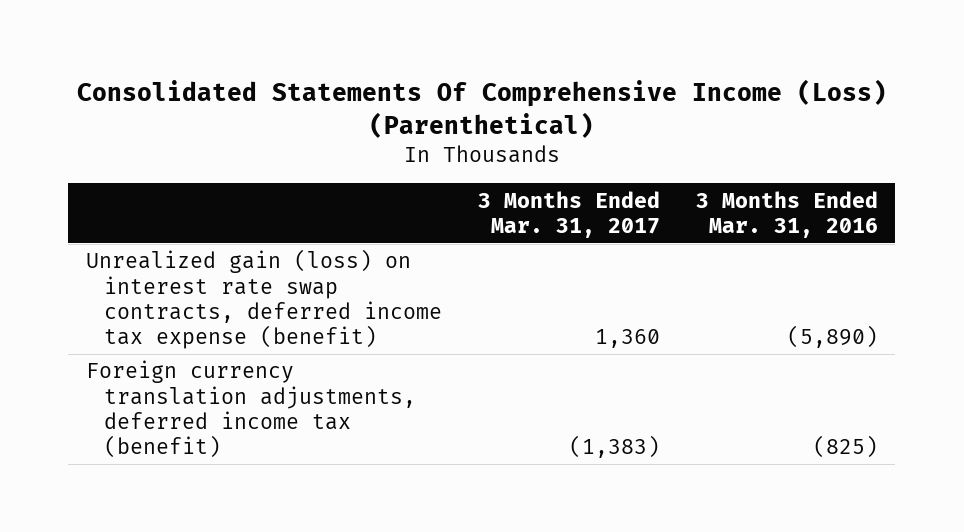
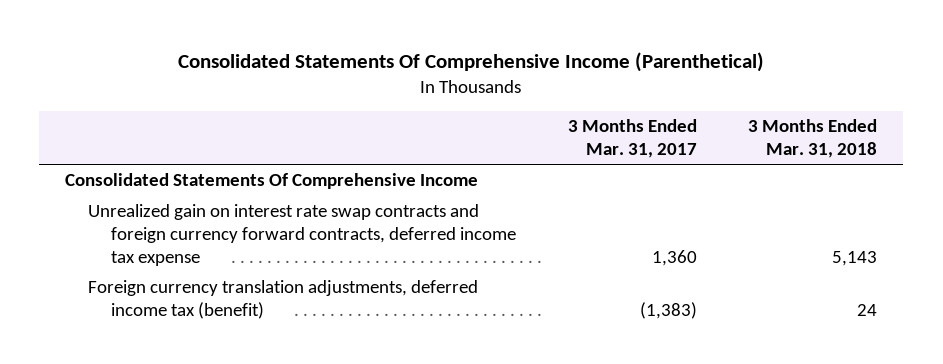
[76,78,887,138] Consolidated Statements Of Comprehensive Income (Loss) (Parenthetical) -> [178,51,765,72] Consolidated Statements Of Comprehensive Income (Parenthetical)
[695,190,878,238] 3 Months Ended Mar. 31, 2016 -> none
none -> [748,119,878,158] 3 Months Ended Mar. 31, 2018
none -> [65,173,479,190] Consolidated Statements Of Comprehensive Income
[86,249,442,350] Unrealized gain (loss) on interest rate swap contracts, deferred income tax expense (benefit) -> [88,204,517,266] Unrealized gain on interest rate swap contracts and foreign currency forward contracts, deferred income tax expense

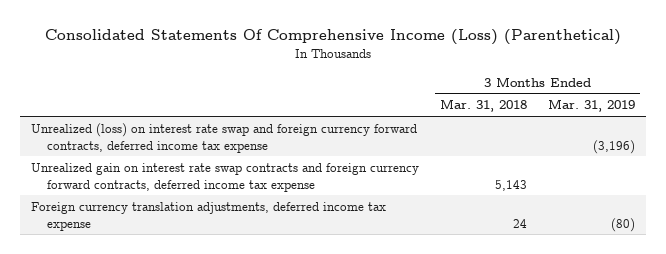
[178,51,765,72] Consolidated Statements Of Comprehensive Income (Parenthetical) -> [45,29,622,46] Consolidated Statements Of Comprehensive Income (Loss) (Parenthetical)
[567,119,697,158] 3 Months Ended Mar. 31, 2017 -> none
none -> [548,99,636,113] Mar. 31, 2019
[65,173,479,190] Consolidated Statements Of Comprehensive Income -> none
none -> [30,122,417,153] Unrealized (loss) on interest rate swap and foreign currency forward contracts, deferred income tax expense
[88,280,479,320] Foreign currency translation adjustments, deferred income tax (benefit) -> [30,201,386,231] Foreign currency translation adjustments, deferred income tax expense

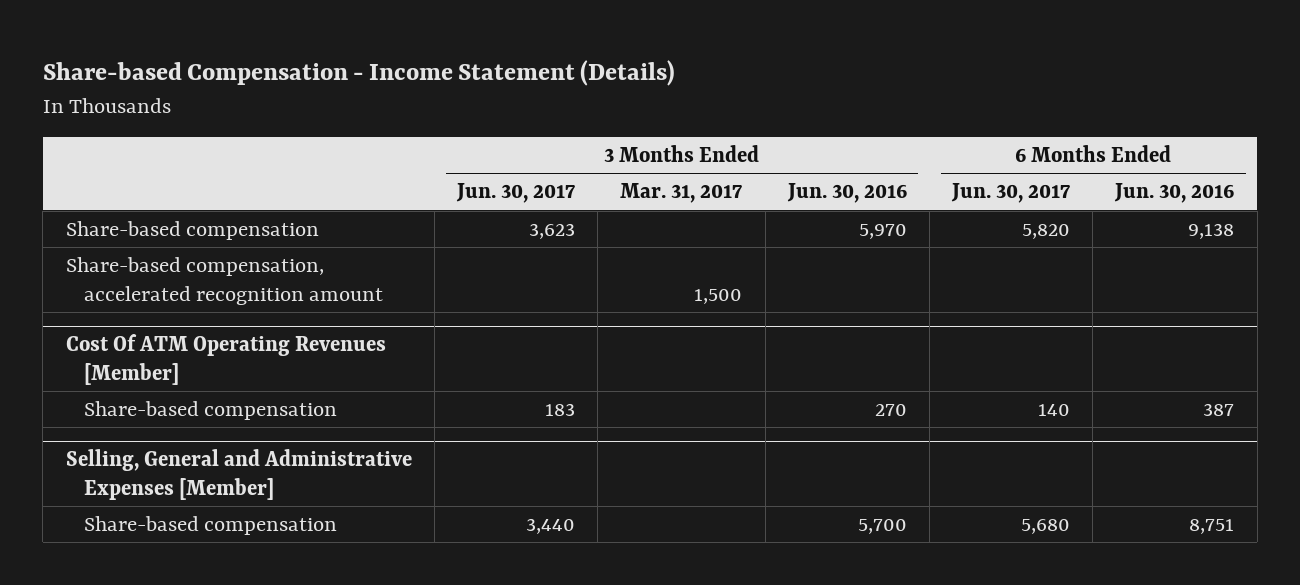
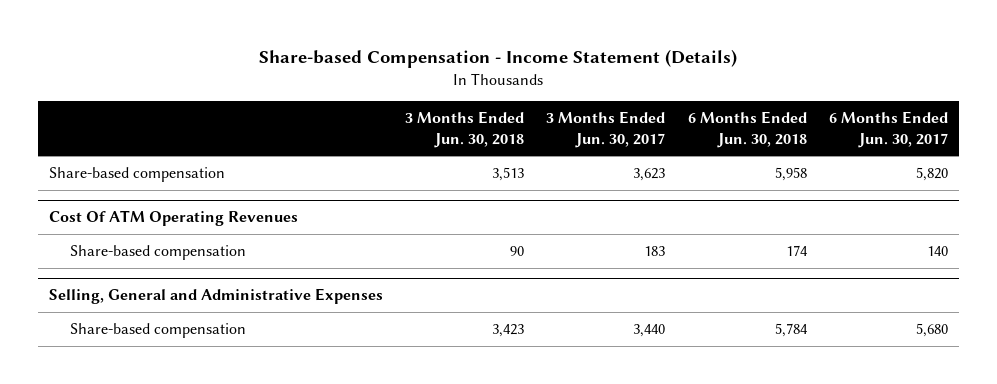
[620,183,743,204] Mar. 31, 2017 -> none
[786,183,907,204] Jun. 30, 2016 -> none
[1114,183,1235,204] Jun. 30, 2016 -> none
none -> [405,111,525,148] 3 Months Ended Jun. 30, 2018
none -> [687,111,807,148] 6 Months Ended Jun. 30, 2018
[65,257,384,305] Share-based compensation, accelerated recognition amount -> none
[65,334,386,386] Cost Of ATM Operating Revenues [Member] -> [49,210,299,227] Cost Of ATM Operating Revenues
[65,449,412,501] Selling, General and Administrative Expenses [Member] -> [49,288,384,305] Selling, General and Administrative Expenses

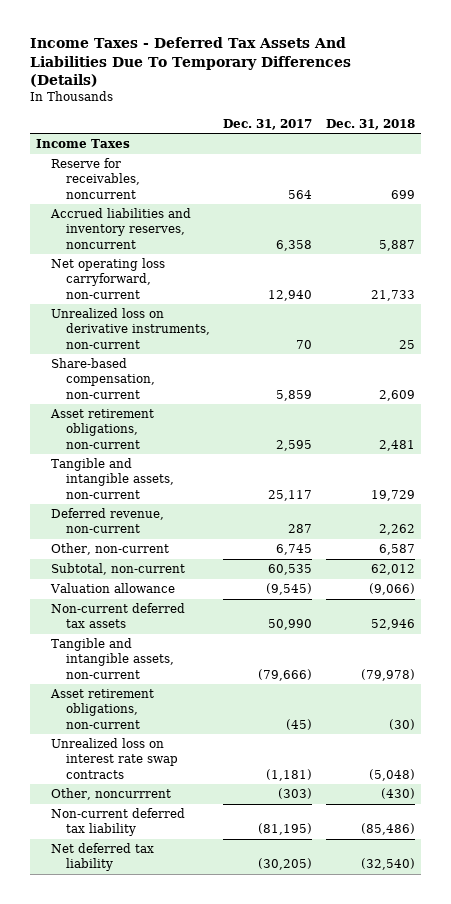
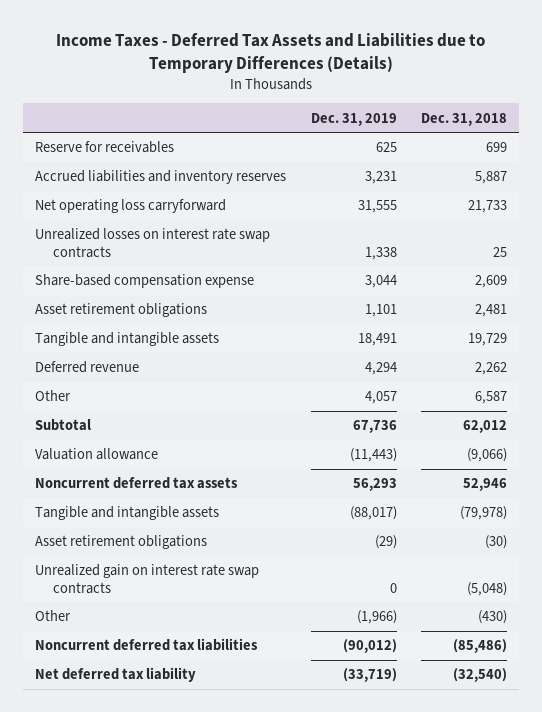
[29,37,351,88] Income Taxes - Deferred Tax Assets And Liabilities Due To Temporary Differences (Details) -> [56,32,486,73] Income Taxes - Deferred Tax Assets and Liabilities due to Temporary Differences (Details)
[223,118,313,130] Dec. 31, 2017 -> none
none -> [310,112,397,126] Dec. 31, 2019
[36,139,131,149] Income Taxes -> none
[50,308,210,349] Unrealized loss on derivative instruments, non-current -> none
[50,158,140,199] Reserve for receivables, noncurrent -> [35,141,175,154] Reserve for receivables
[49,208,191,249] Accrued liabilities and inventory reserves, noncurrent -> [35,170,287,185] Accrued liabilities and inventory reserves
[50,258,165,299] Net operating loss carryforward, non-current -> [35,199,227,214] Net operating loss carryforward
none -> [35,228,271,258] Unrealized losses on interest rate swap contracts
[50,358,155,399] Share-based compensation, non-current -> [35,274,255,289] Share-based compensation expense
[49,409,154,449] Asset retirement obligations, non-current -> [35,303,208,318] Asset retirement obligations
[50,458,174,499] Tangible and intangible assets, non-current -> [35,332,220,347] Tangible and intangible assets
[50,508,164,534] Deferred revenue, non-current -> [35,361,140,374] Deferred revenue
[50,543,169,556] Other, non-current -> [35,390,72,402] Other
[50,563,185,576] Subtotal, non-current -> [35,419,92,432] Subtotal
[50,603,185,629] Non-current deferred tax assets -> [35,477,239,490] Noncurrent deferred tax assets
[50,638,174,679] Tangible and intangible assets, non-current -> [35,506,220,521] Tangible and intangible assets
[49,689,154,729] Asset retirement obligations, non-current -> [35,535,208,550] Asset retirement obligations
[50,738,178,779] Unrealized loss on interest rate swap contracts -> [35,564,260,594] Unrealized gain on interest rate swap contracts
[50,788,171,801] Other, noncurrrent -> [35,610,72,622] Other
[50,808,185,837] Non-current deferred tax liability -> [35,638,259,652] Noncurrent deferred tax liabilities

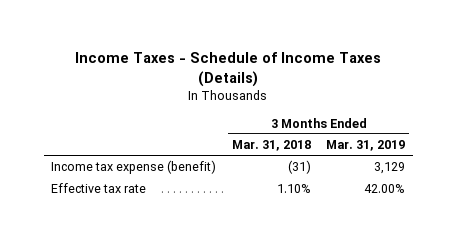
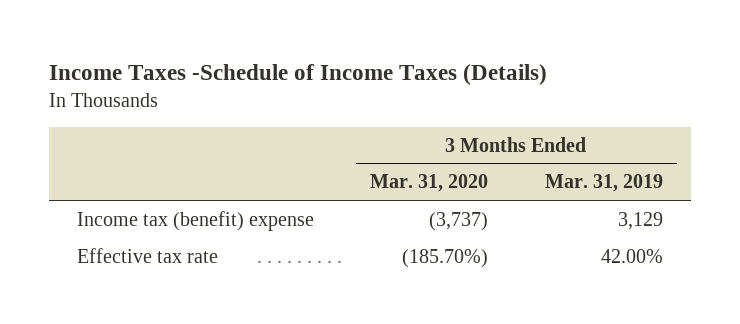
[75,52,382,87] Income Taxes - Schedule of Income Taxes (Details) -> [49,64,548,86] Income Taxes -Schedule of Income Taxes (Details)
[231,140,311,152] Mar. 31, 2018 -> none
none -> [370,174,489,193] Mar. 31, 2020
[51,160,217,175] Income tax expense (benefit) -> [77,210,315,231] Income tax (benefit) expense

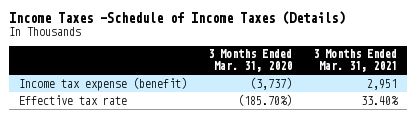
[544,174,663,193] Mar. 31, 2019 -> none
none -> [312,49,397,73] 3 Months Ended Mar. 31, 2021
[77,210,315,231] Income tax (benefit) expense -> [19,76,188,91] Income tax expense (benefit)

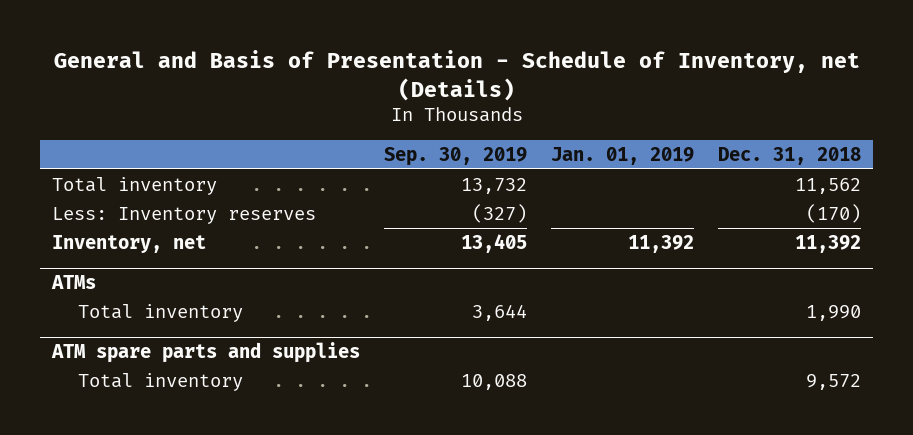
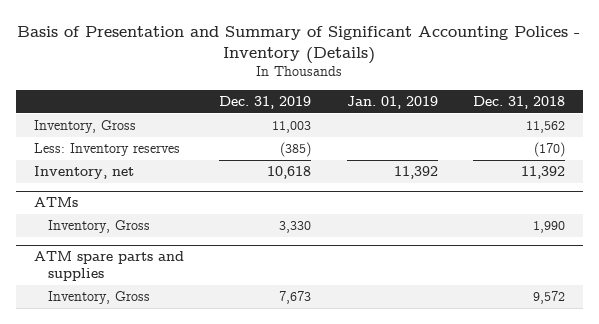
[53,50,860,101] General and Basis of Presentation - Schedule of Inventory, net (Details) -> [17,26,581,65] Basis of Presentation and Summary of Significant Accounting Polices - Inventory (Details)
[384,146,528,166] Sep. 30, 2019 -> none
none -> [219,96,312,110] Dec. 31, 2019
[52,176,218,195] Total inventory -> [33,120,136,134] Inventory, Gross
[78,303,244,322] Total inventory -> [47,220,150,234] Inventory, Gross
[78,372,244,391] Total inventory -> [47,291,150,305] Inventory, Gross

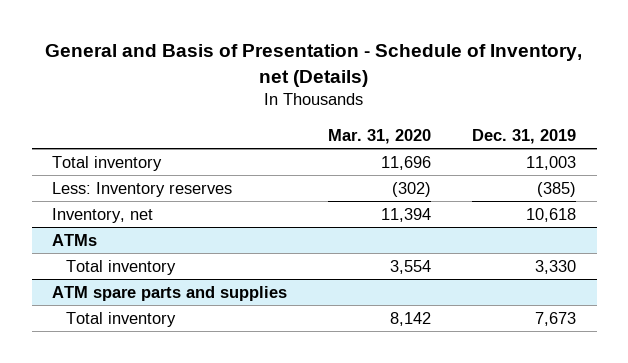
[17,26,581,65] Basis of Presentation and Summary of Significant Accounting Polices - Inventory (Details) -> [45,44,583,87] General and Basis of Presentation - Schedule of Inventory, net (Details)
[346,96,438,110] Jan. 01, 2019 -> none
[473,96,566,110] Dec. 31, 2018 -> none
none -> [328,128,432,144] Mar. 31, 2020
[33,120,136,134] Inventory, Gross -> [52,155,163,171] Total inventory
[47,220,150,234] Inventory, Gross -> [66,259,177,275] Total inventory
[47,291,150,305] Inventory, Gross -> [66,311,177,327] Total inventory

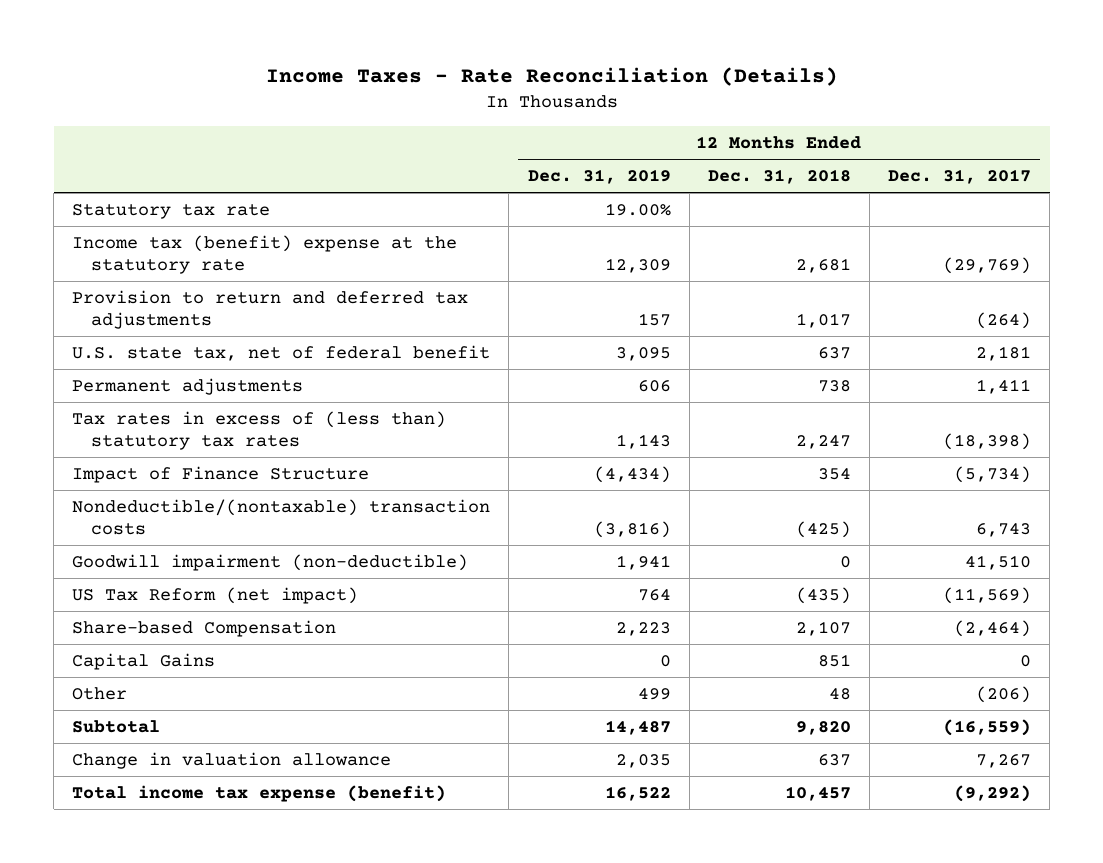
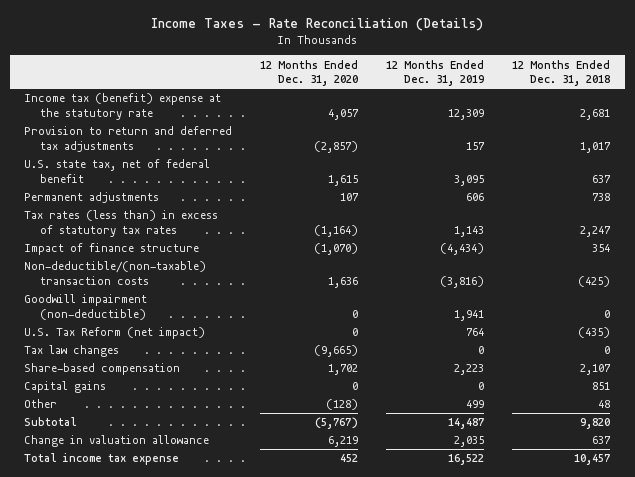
[888,169,1032,185] Dec. 31, 2017 -> none
none -> [260,59,359,87] 12 Months Ended Dec. 31, 2020
[72,203,271,219] Statutory tax rate -> none
[72,410,447,450] Tax rates in excess of (less than) statutory tax rates -> [24,210,219,237] Tax rates (less than) in excess of statutory tax rates
[72,465,370,483] Impact of Finance Structure -> [24,243,200,256] Impact of finance structure
[72,498,491,535] Nondeductible/(nontaxable) transaction costs -> [24,261,207,285] Non-deductible/(non-taxable) transaction costs
[72,586,359,604] US Tax Reform (net impact) -> [24,327,206,340] U.S. Tax Reform (net impact)
none -> [24,345,120,358] Tax law changes
[72,619,337,637] Share-based Compensation -> [24,363,181,376] Share-based compensation
[72,652,216,670] Capital Gains -> [24,381,107,394] Capital gains
[72,784,447,802] Total income tax expense (benefit) -> [24,453,180,466] Total income tax expense

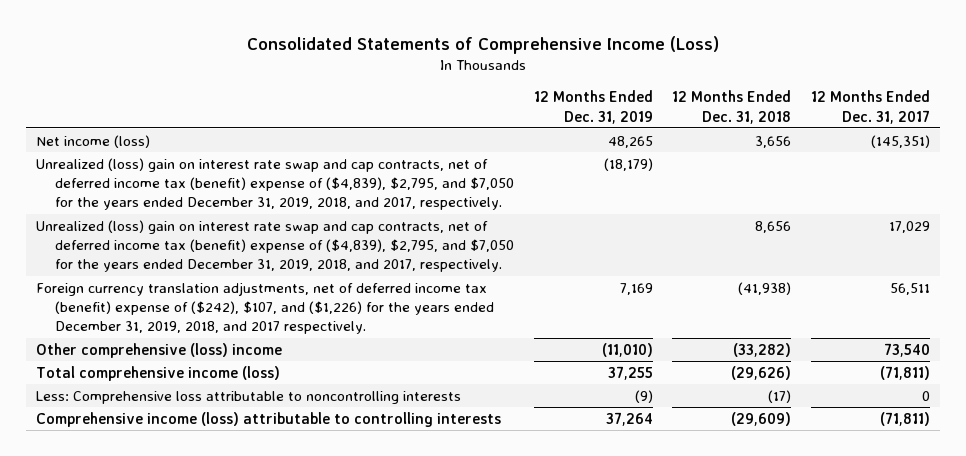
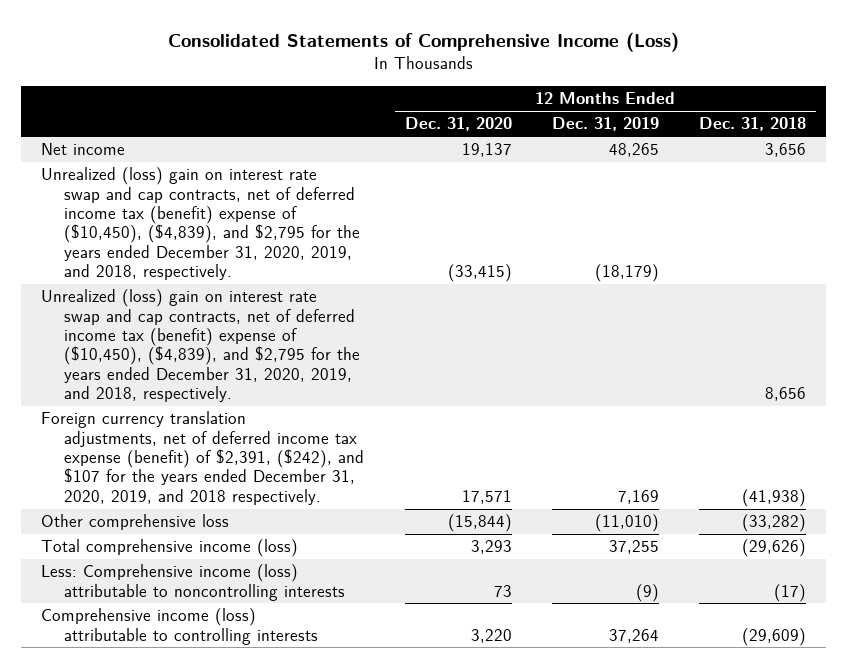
[811,90,931,124] 12 Months Ended Dec. 31, 2017 -> none
none -> [404,117,512,132] Dec. 31, 2020
[35,134,150,148] Net income (loss) -> [41,143,126,156] Net income
[35,157,514,211] Unrealized (loss) gain on interest rate swap and cap contracts, net of deferred income tax (benefit) expense of ($4,839), $2,795, and $7,050 for the years ended December 31, 2019, 2018, and 2017, respectively. -> [41,167,361,281] Unrealized (loss) gain on interest rate swap and cap contracts, net of deferred income tax (benefit) expense of ($10,450), ($4,839), and $2,795 for the years ended December 31, 2020, 2019, and 2018, respectively.
[35,219,514,273] Unrealized (loss) gain on interest rate swap and cap contracts, net of deferred income tax (benefit) expense of ($4,839), $2,795, and $7,050 for the years ended December 31, 2019, 2018, and 2017, respectively. -> [41,289,361,403] Unrealized (loss) gain on interest rate swap and cap contracts, net of deferred income tax (benefit) expense of ($10,450), ($4,839), and $2,795 for the years ended December 31, 2020, 2019, and 2018, respectively.
[35,281,494,335] Foreign currency translation adjustments, net of deferred income tax (benefit) expense of ($242), $107, and ($1,226) for the years ended December 31, 2019, 2018, and 2017 respectively. -> [41,411,365,505] Foreign currency translation adjustments, net of deferred income tax expense (benefit) of $2,391, ($242), and $107 for the years ended December 31, 2020, 2019, and 2018 respectively.
[35,342,282,358] Other comprehensive (loss) income -> [41,514,230,531] Other comprehensive loss
[35,390,461,404] Less: Comprehensive loss attributable to noncontrolling interests -> [41,564,346,601] Less: Comprehensive income (loss) attributable to noncontrolling interests

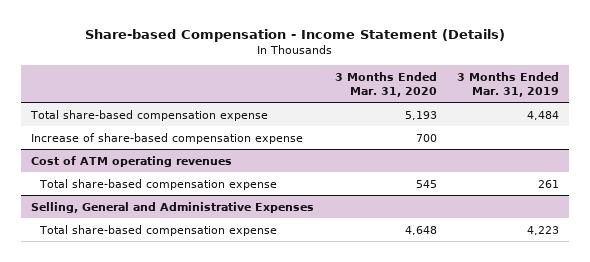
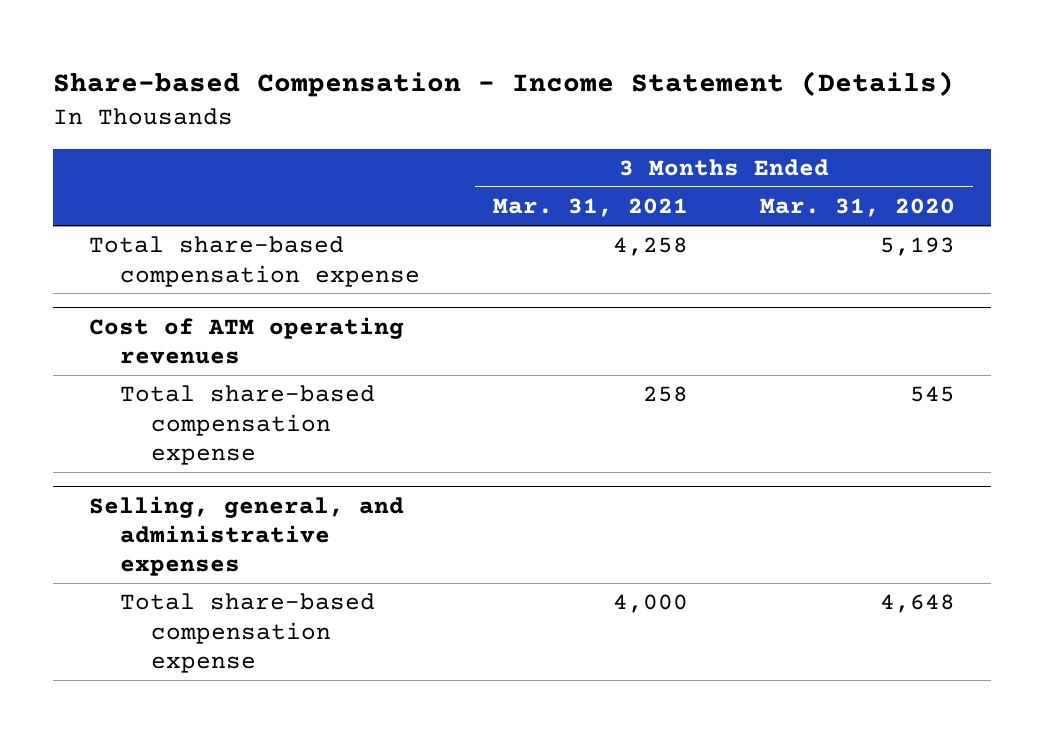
[456,71,559,98] 3 Months Ended Mar. 31, 2019 -> none
none -> [492,198,688,218] Mar. 31, 2021
[31,132,304,144] Increase of share-based compensation expense -> none
[31,201,315,213] Selling, General and Administrative Expenses -> [89,495,405,577] Selling, general, and administrative expenses

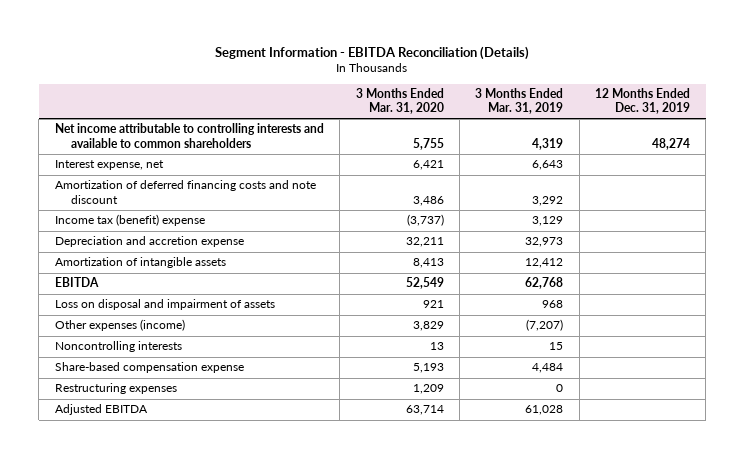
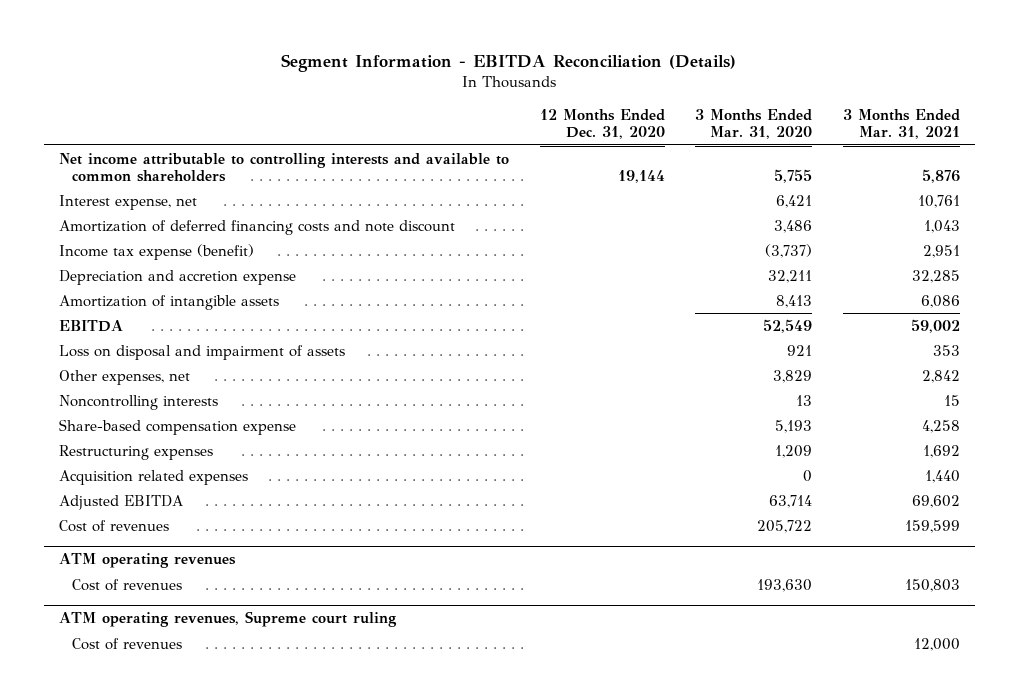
[475,87,564,115] 3 Months Ended Mar. 31, 2019 -> none
[594,87,690,115] 12 Months Ended Dec. 31, 2019 -> none
none -> [539,108,665,140] 12 Months Ended Dec. 31, 2020
none -> [842,108,960,140] 3 Months Ended Mar. 31, 2021
[54,214,205,227] Income tax (benefit) expense -> [58,243,254,260] Income tax expense (benefit)
[54,319,185,332] Other expenses (income) -> [58,369,190,385] Other expenses, net
none -> [58,469,248,485] Acquisition related expenses
none -> [58,519,169,532] Cost of revenues
none -> [58,553,236,569] ATM operating revenues
none -> [71,578,182,591] Cost of revenues
none -> [58,611,397,628] ATM operating revenues, Supreme court ruling
none -> [71,637,182,650] Cost of revenues

